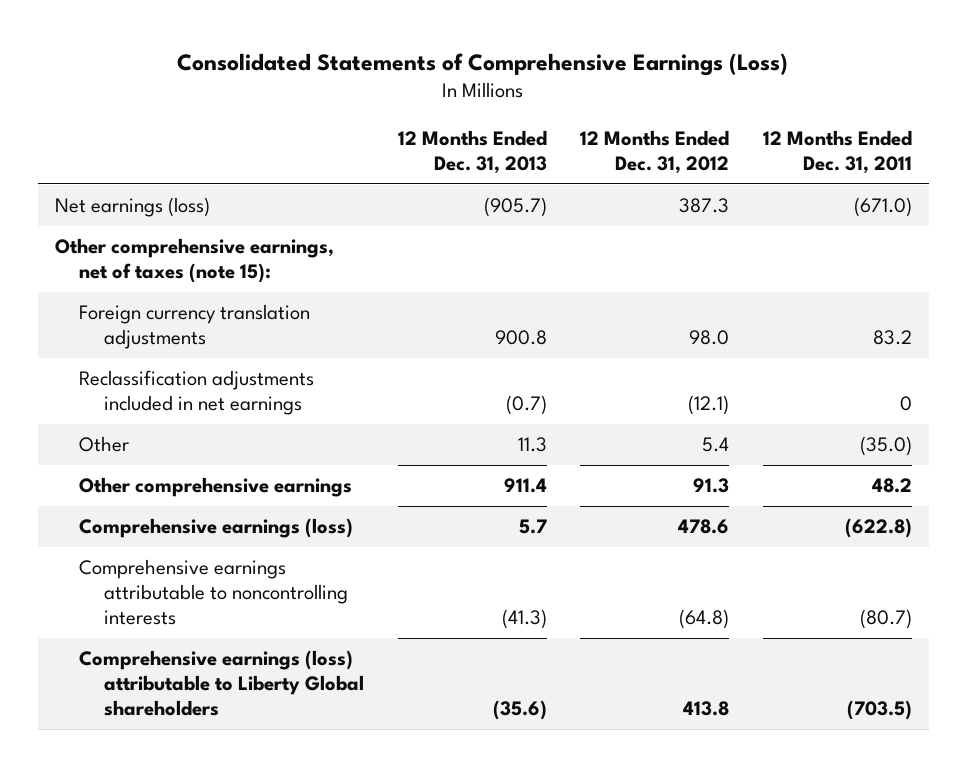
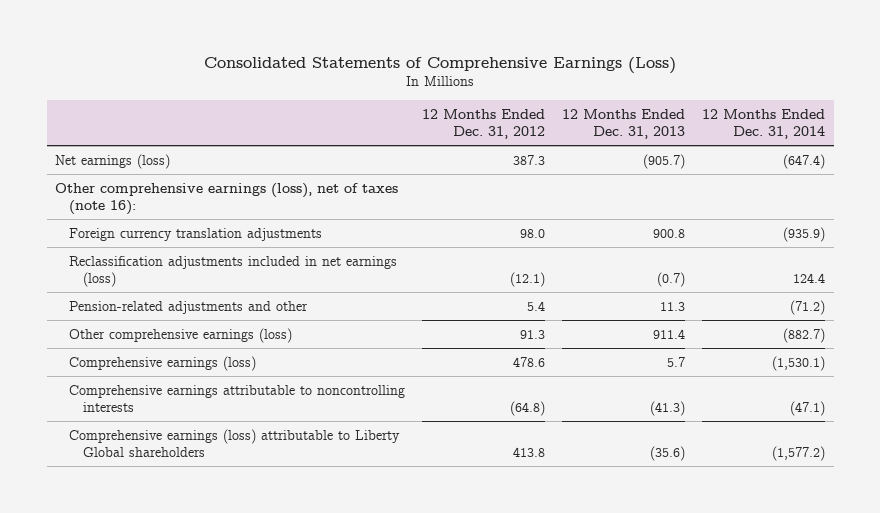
[763,129,913,174] 12 Months Ended Dec. 31, 2011 -> none
none -> [702,108,826,140] 12 Months Ended Dec. 31, 2014
[54,238,334,284] Other comprehensive earnings, net of taxes (note 15): -> [55,182,399,215] Other comprehensive earnings (loss), net of taxes (note 16):
[79,370,315,416] Reclassification adjustments included in net earnings -> [68,255,397,287] Reclassification adjustments included in net earnings (loss)
[79,436,130,453] Other -> [68,300,308,314] Pension-related adjustments and other
[79,477,353,498] Other comprehensive earnings -> [68,327,292,343] Other comprehensive earnings (loss)

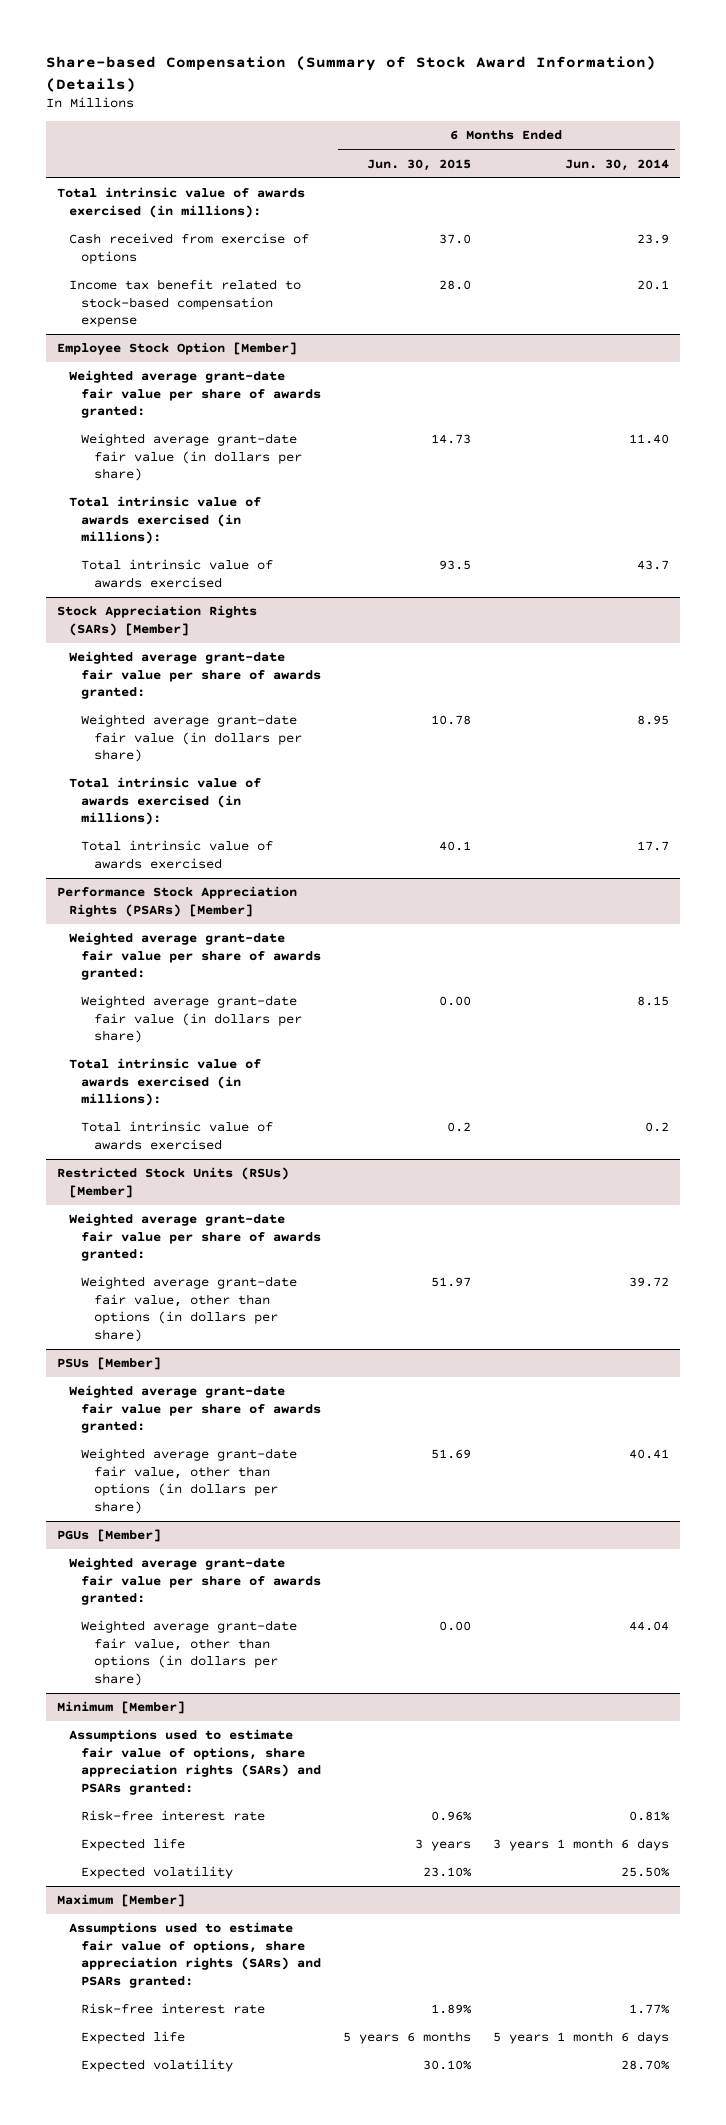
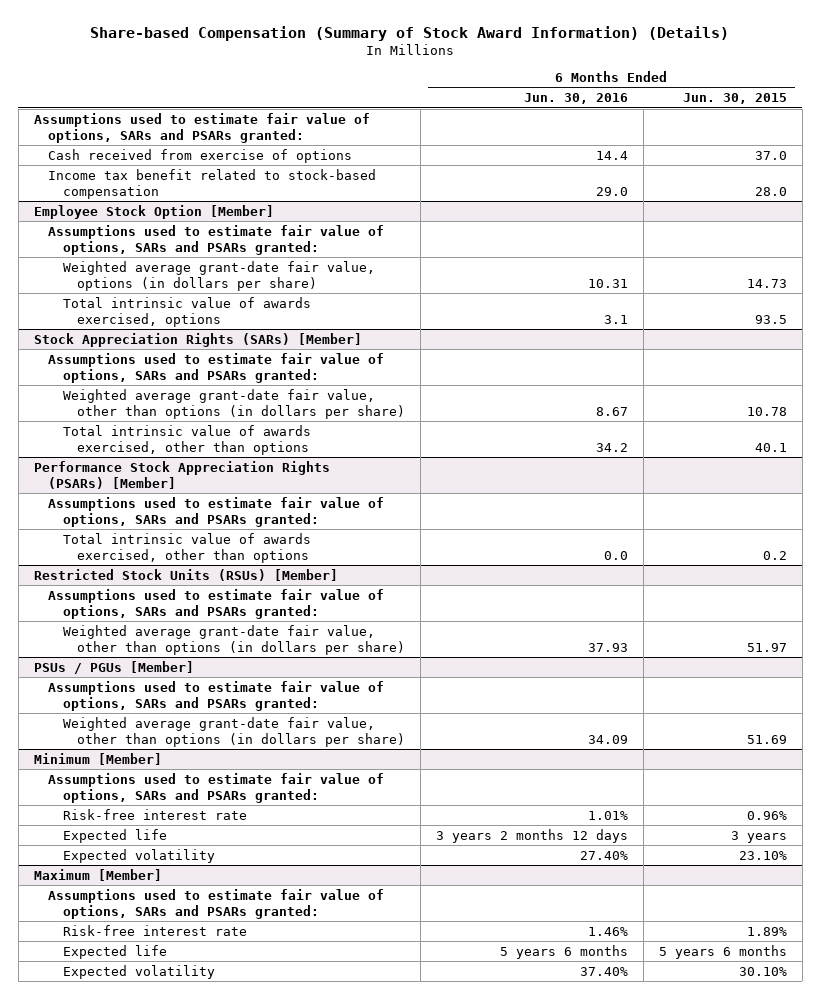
[565,158,670,171] Jun. 30, 2014 -> none
none -> [524,93,629,105] Jun. 30, 2016
[56,187,305,218] Total intrinsic value of awards exercised (in millions): -> none
none -> [33,112,370,143] Assumptions used to estimate fair value of options, SARs and PSARs granted:
[68,279,301,328] Income tax benefit related to stock-based compensation expense -> [48,168,377,199] Income tax benefit related to stock-based compensation
[68,370,322,419] Weighted average grant-date fair value per share of awards granted: -> none
[68,496,261,545] Total intrinsic value of awards exercised (in millions): -> none
none -> [48,224,385,255] Assumptions used to estimate fair value of options, SARs and PSARs granted:
[81,433,302,482] Weighted average grant-date fair value (in dollars per share) -> [62,260,375,291] Weighted average grant-date fair value, options (in dollars per share)
[81,559,274,588] Total intrinsic value of awards exercised -> [62,296,311,327] Total intrinsic value of awards exercised, options
[68,651,322,700] Weighted average grant-date fair value per share of awards granted: -> none
[68,777,261,826] Total intrinsic value of awards exercised (in millions): -> none
none -> [48,352,385,383] Assumptions used to estimate fair value of options, SARs and PSARs granted:
[81,714,302,763] Weighted average grant-date fair value (in dollars per share) -> [62,388,406,419] Weighted average grant-date fair value, other than options (in dollars per share)
[81,840,274,869] Total intrinsic value of awards exercised -> [62,424,311,455] Total intrinsic value of awards exercised, other than options
[68,932,322,981] Weighted average grant-date fair value per share of awards granted: -> none
[81,995,302,1044] Weighted average grant-date fair value (in dollars per share) -> none
[68,1058,261,1107] Total intrinsic value of awards exercised (in millions): -> none
none -> [48,496,385,527] Assumptions used to estimate fair value of options, SARs and PSARs granted:
[81,1121,274,1150] Total intrinsic value of awards exercised -> [62,532,311,563] Total intrinsic value of awards exercised, other than options
[68,1213,322,1262] Weighted average grant-date fair value per share of awards granted: -> none
none -> [48,588,385,619] Assumptions used to estimate fair value of options, SARs and PSARs granted:
[68,1385,322,1434] Weighted average grant-date fair value per share of awards granted: -> none
[56,1357,161,1371] PSUs [Member] -> [33,660,194,674] PSUs / PGUs [Member]
none -> [48,680,385,711] Assumptions used to estimate fair value of options, SARs and PSARs granted:
[56,1529,161,1543] PGUs [Member] -> none
[68,1557,322,1606] Weighted average grant-date fair value per share of awards granted: -> none
[81,1620,298,1686] Weighted average grant-date fair value, other than options (in dollars per share) -> none
[68,1729,322,1795] Assumptions used to estimate fair value of options, share appreciation rights (SARs) and PSARs granted: -> [48,772,385,803] Assumptions used to estimate fair value of options, SARs and PSARs granted:
[68,1922,322,1988] Assumptions used to estimate fair value of options, share appreciation rights (SARs) and PSARs granted: -> [48,888,385,919] Assumptions used to estimate fair value of options, SARs and PSARs granted:

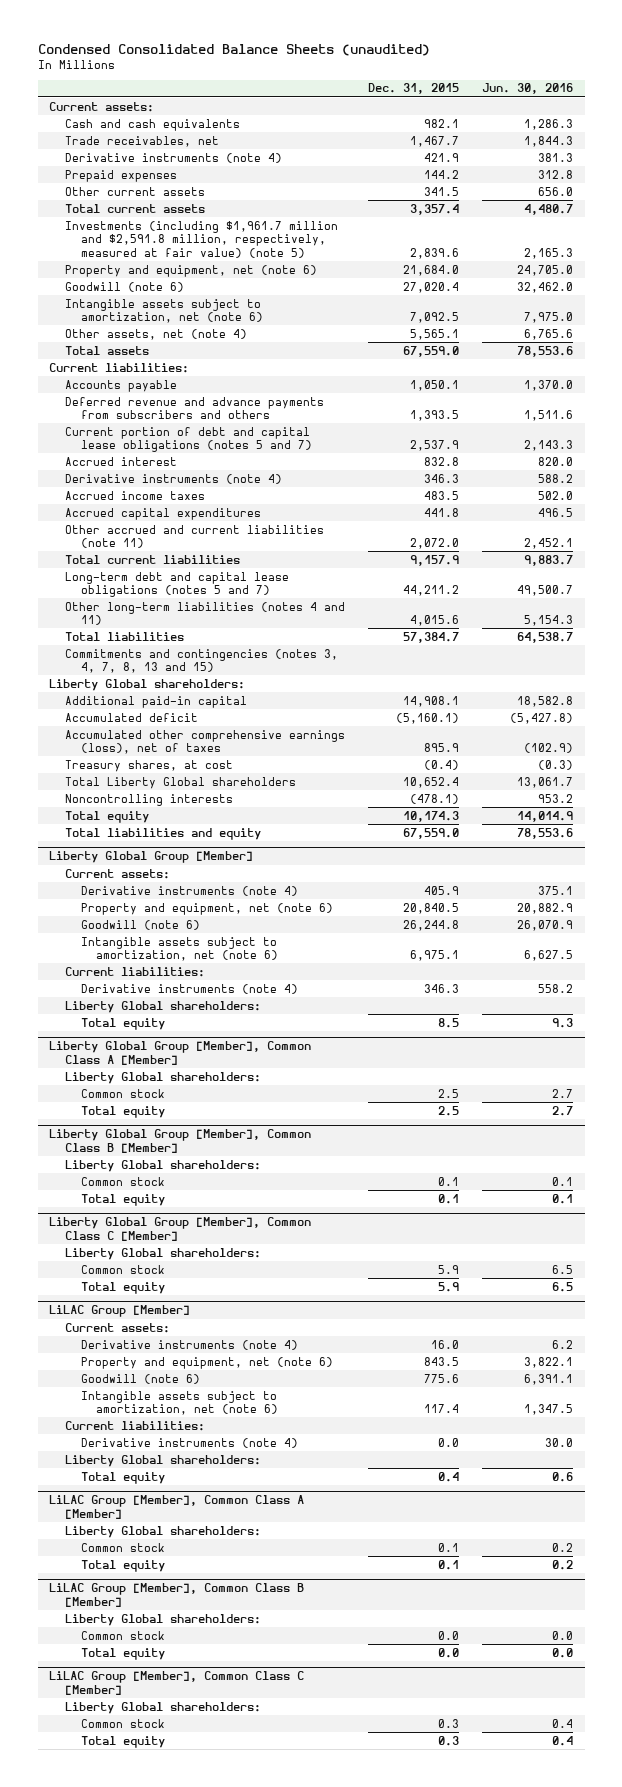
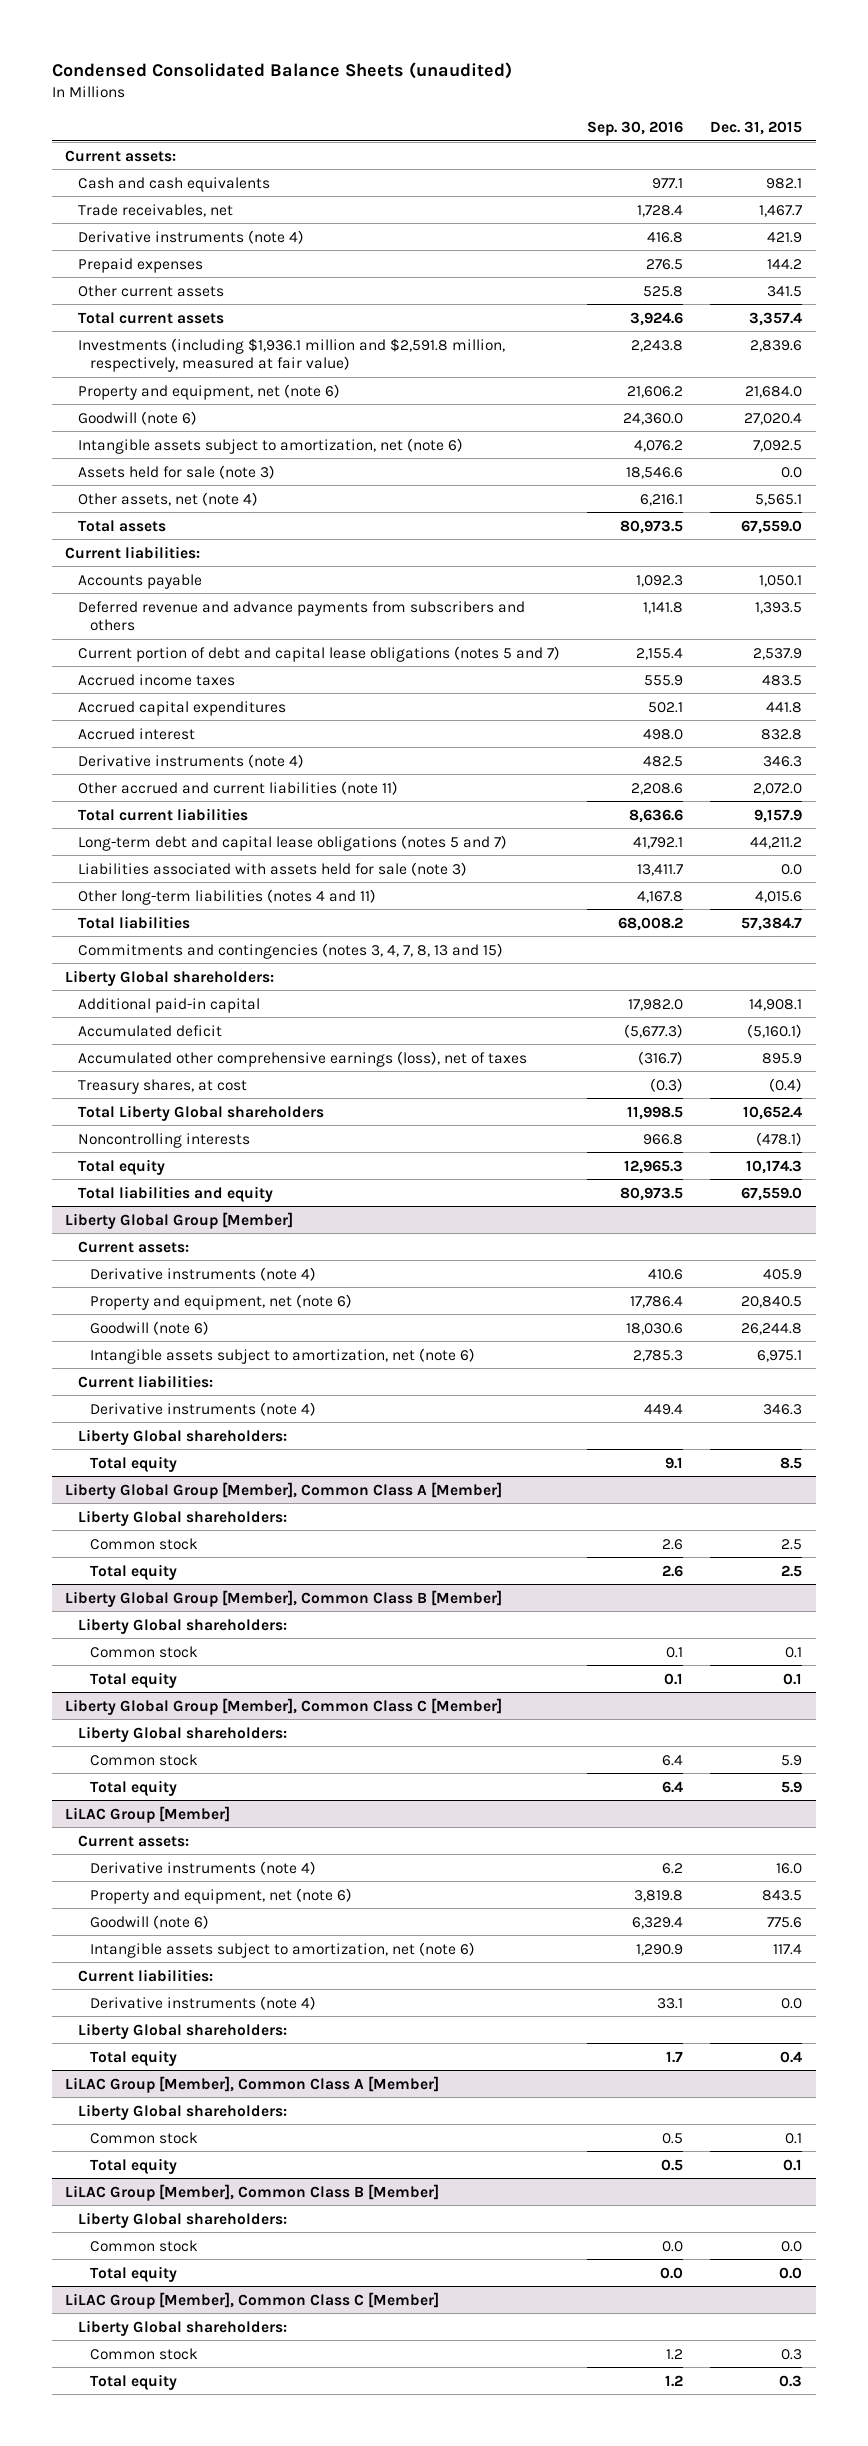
[482,83,574,95] Jun. 30, 2016 -> none
none -> [587,120,684,136] Sep. 30, 2016
[64,220,338,258] Investments (including $1,961.7 million and $2,591.8 million, respectively, measured at fair value) (note 5) -> [77,337,505,372] Investments (including $1,936.1 million and $2,591.8 million, respectively, measured at fair value)
none -> [77,464,275,479] Assets held for sale (note 3)
[64,456,177,466] Accrued interest -> [77,727,195,740] Accrued interest
[64,473,282,484] Derivative instruments (note 4) -> [77,753,304,768] Derivative instruments (note 4)
none -> [77,861,467,876] Liabilities associated with assets held for sale (note 3)

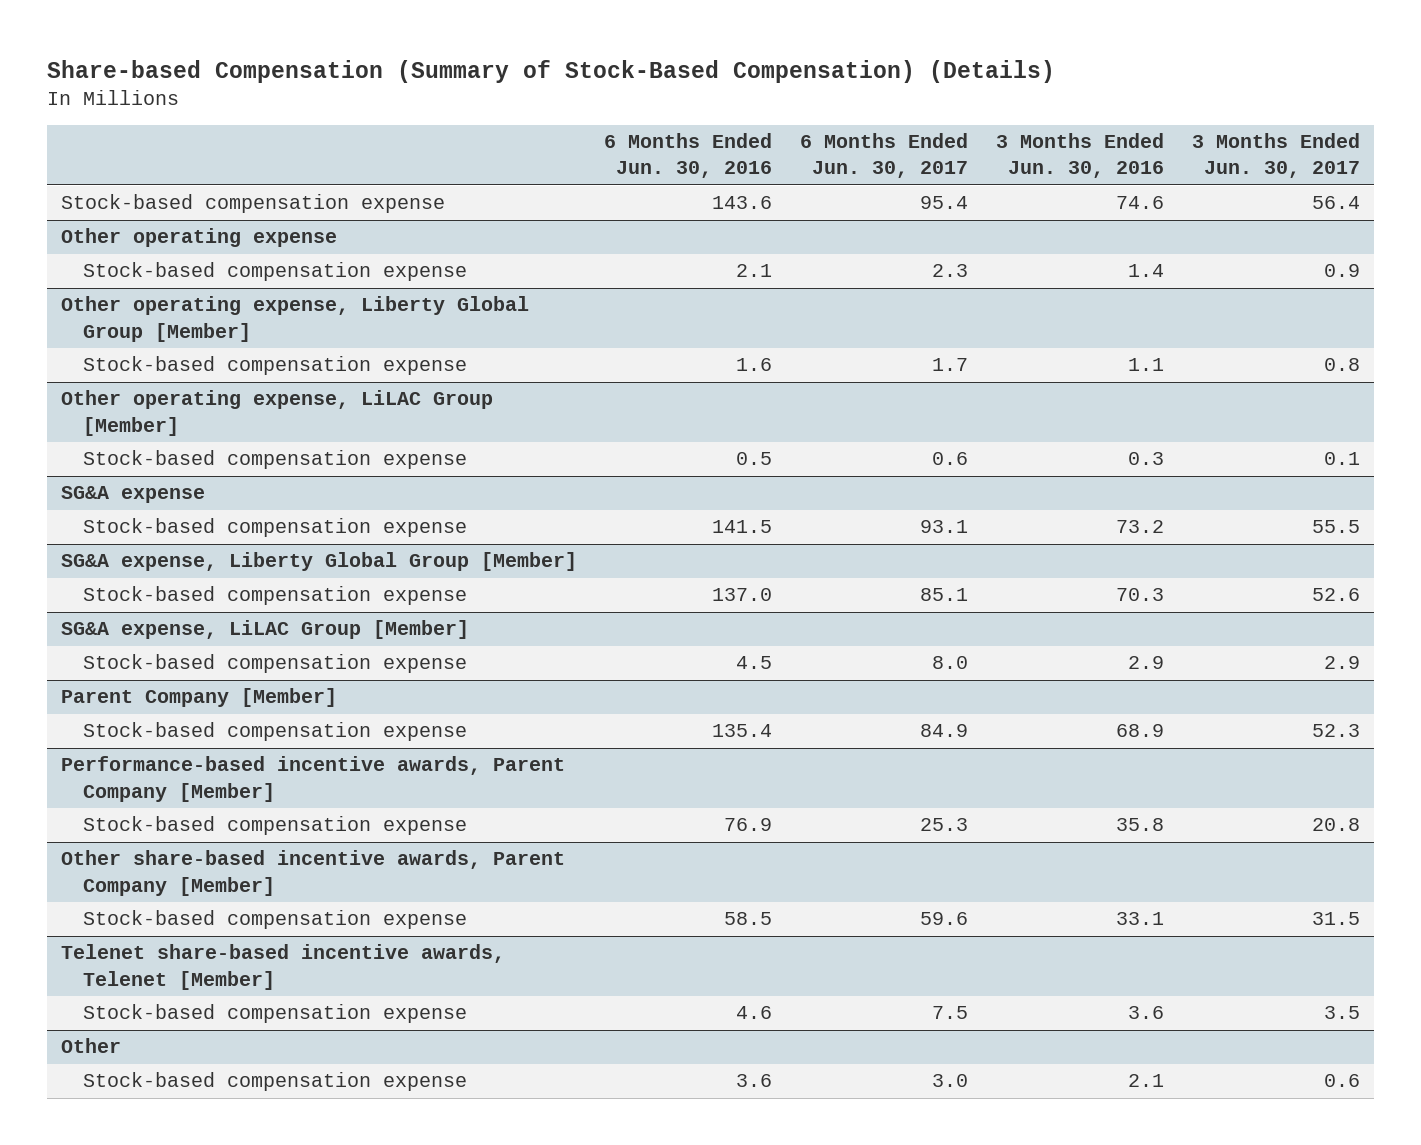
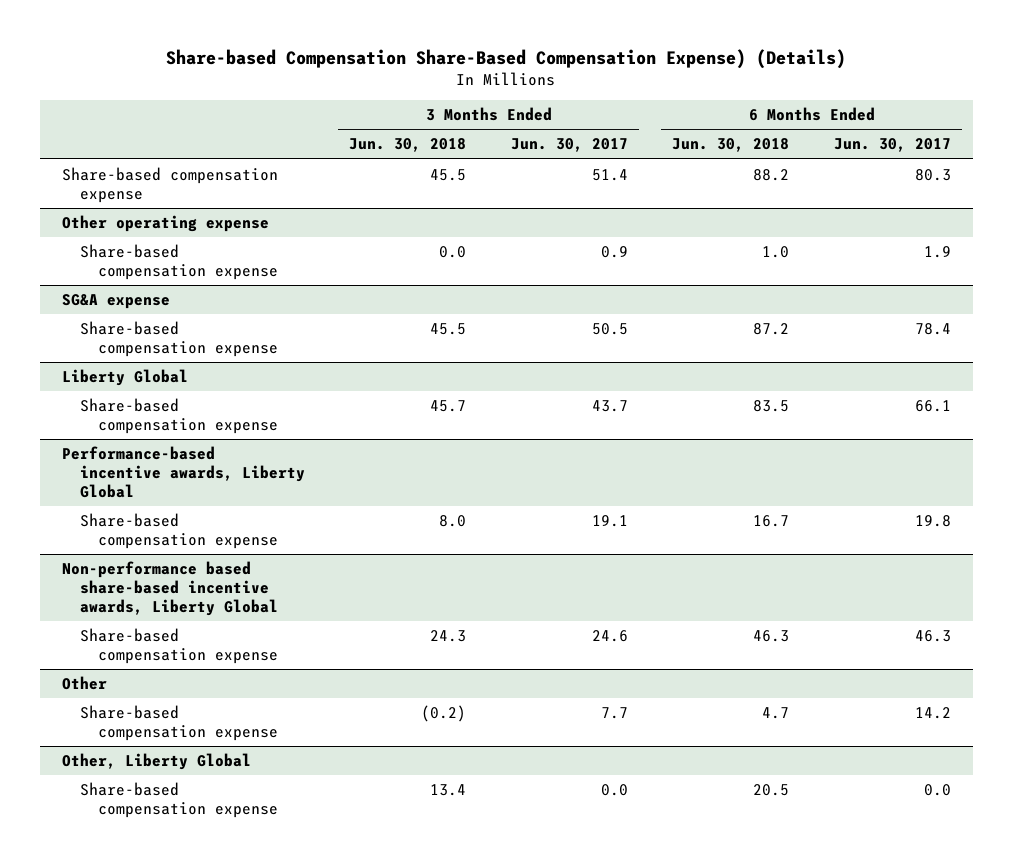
[46,59,1055,83] Share-based Compensation (Summary of Stock-Based Compensation) (Details) -> [166,48,847,69] Share-based Compensation Share-Based Compensation Expense) (Details)
[604,133,773,179] 6 Months Ended Jun. 30, 2016 -> none
[996,133,1165,179] 3 Months Ended Jun. 30, 2016 -> none
none -> [349,138,467,153] Jun. 30, 2018
none -> [672,138,790,153] Jun. 30, 2018
[60,194,445,214] Stock-based compensation expense -> [61,167,278,204] Share-based compensation expense
[920,196,969,210] 95.4 -> [914,169,951,182] 80.3
[1312,196,1361,210] 56.4 -> [591,169,628,182] 51.4
[60,296,529,342] Other operating expense, Liberty Global Group [Member] -> none
[83,356,468,376] Stock-based compensation expense -> none
[60,390,493,436] Other operating expense, LiLAC Group [Member] -> none
[83,450,468,470] Stock-based compensation expense -> none
[83,262,468,282] Stock-based compensation expense -> [79,244,278,281] Share-based compensation expense
[932,264,969,278] 2.3 -> [923,246,951,259] 1.9
[60,552,577,572] SG&A expense, Liberty Global Group [Member] -> none
[60,620,469,640] SG&A expense, LiLAC Group [Member] -> none
[60,688,337,708] Parent Company [Member] -> none
[60,756,565,802] Performance-based incentive awards, Parent Company [Member] -> none
[83,816,468,836] Stock-based compensation expense -> none
[60,850,565,896] Other share-based incentive awards, Parent Company [Member] -> none
[83,910,468,930] Stock-based compensation expense -> none
[60,944,505,990] Telenet share-based incentive awards, Telenet [Member] -> none
[83,1004,468,1024] Stock-based compensation expense -> none
[83,518,468,538] Stock-based compensation expense -> [79,321,278,358] Share-based compensation expense
[920,520,969,534] 93.1 -> [914,323,951,336] 78.4
[1312,520,1361,534] 55.5 -> [591,323,628,336] 50.5
none -> [61,369,188,387] Liberty Global
[83,586,468,606] Stock-based compensation expense -> [79,398,278,435] Share-based compensation expense
[920,588,969,602] 85.1 -> [914,400,951,413] 66.1
[1312,588,1361,602] 52.6 -> [591,400,628,413] 43.7
none -> [61,446,305,499] Performance-based incentive awards, Liberty Global
[83,654,468,674] Stock-based compensation expense -> [79,513,278,550] Share-based compensation expense
[932,656,969,670] 8.0 -> [914,515,951,528] 19.8
[1324,656,1361,670] 2.9 -> [591,515,628,528] 19.1
none -> [61,561,278,617] Non-performance based share-based incentive awards, Liberty Global
[83,722,468,742] Stock-based compensation expense -> [79,628,278,665] Share-based compensation expense
[920,724,969,738] 84.9 -> [914,630,951,643] 46.3
[1312,724,1361,738] 52.3 -> [591,630,628,643] 24.6
[83,1072,468,1092] Stock-based compensation expense -> [79,705,278,742] Share-based compensation expense
[932,1074,969,1088] 3.0 -> [914,707,951,720] 14.2
[1324,1074,1361,1088] 0.6 -> [600,707,628,720] 7.7
none -> [61,753,251,771] Other, Liberty Global
none -> [79,782,278,819] Share-based compensation expense

